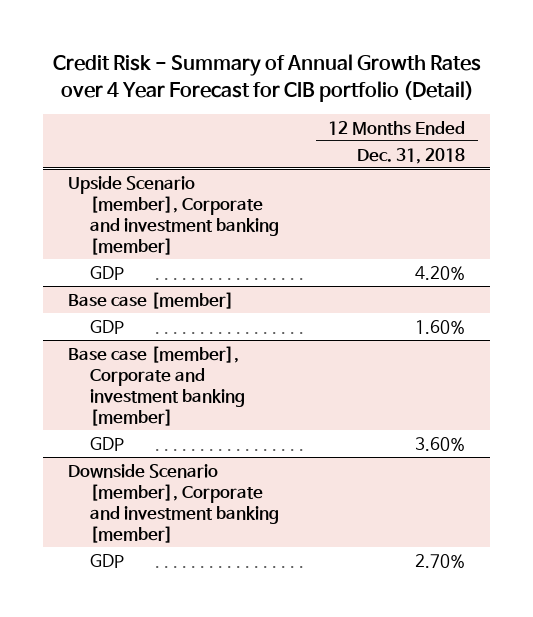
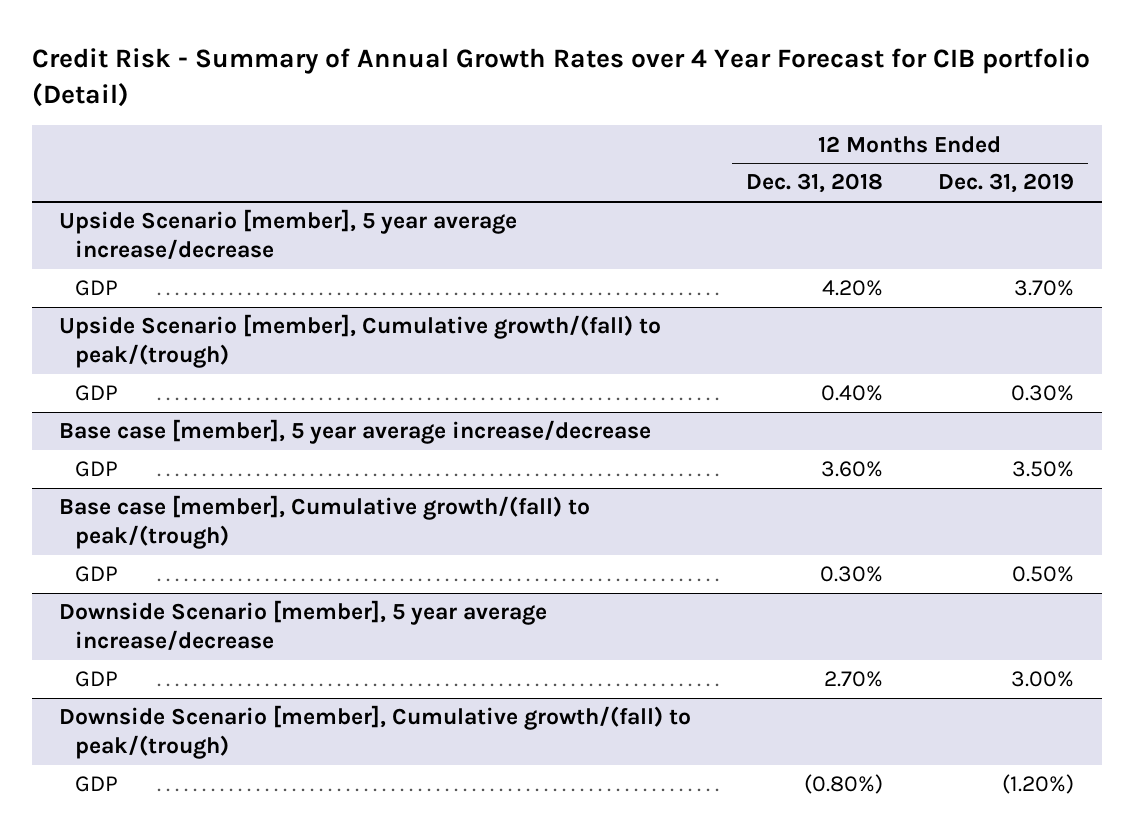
none -> [938,173,1075,194] Dec. 31, 2019
[68,175,279,256] Upside Scenario [member], Corporate and investment banking [member] -> none
none -> [59,209,518,260] Upside Scenario [member], 5 year average increase/decrease
[68,291,235,309] Base case [member] -> none
[68,345,245,427] Base case [member], Corporate and investment banking [member] -> none
none -> [59,314,662,369] Upside Scenario [member], Cumulative growth/(fall) to peak/(trough)
[415,319,466,334] 1.60% -> [821,385,884,402] 0.40%
none -> [59,419,652,445] Base case [member], 5 year average increase/decrease
[68,463,279,544] Downside Scenario [member], Corporate and investment banking [member] -> none
none -> [59,495,591,550] Base case [member], Cumulative growth/(fall) to peak/(trough)
none -> [75,566,119,583] GDP
none -> [59,600,548,651] Downside Scenario [member], 5 year average increase/decrease
none -> [59,705,692,760] Downside Scenario [member], Cumulative growth/(fall) to peak/(trough)
none -> [75,776,119,793] GDP

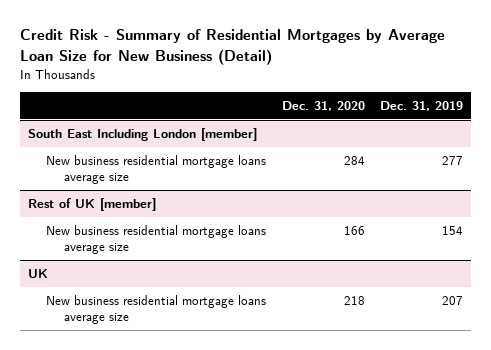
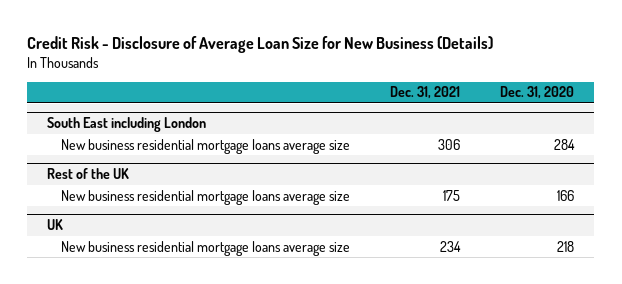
[19,29,445,65] Credit Risk - Summary of Residential Mortgages by Average Loan Size for New Business (Detail) -> [27,35,494,53] Credit Risk - Disclosure of Average Loan Size for New Business (Details)
[380,100,464,111] Dec. 31, 2019 -> none
none -> [390,86,461,100] Dec. 31, 2021
[27,128,257,142] South East Including London [member] -> [47,117,207,133] South East including London
[27,198,156,212] Rest of UK [member] -> [47,168,130,180] Rest of the UK

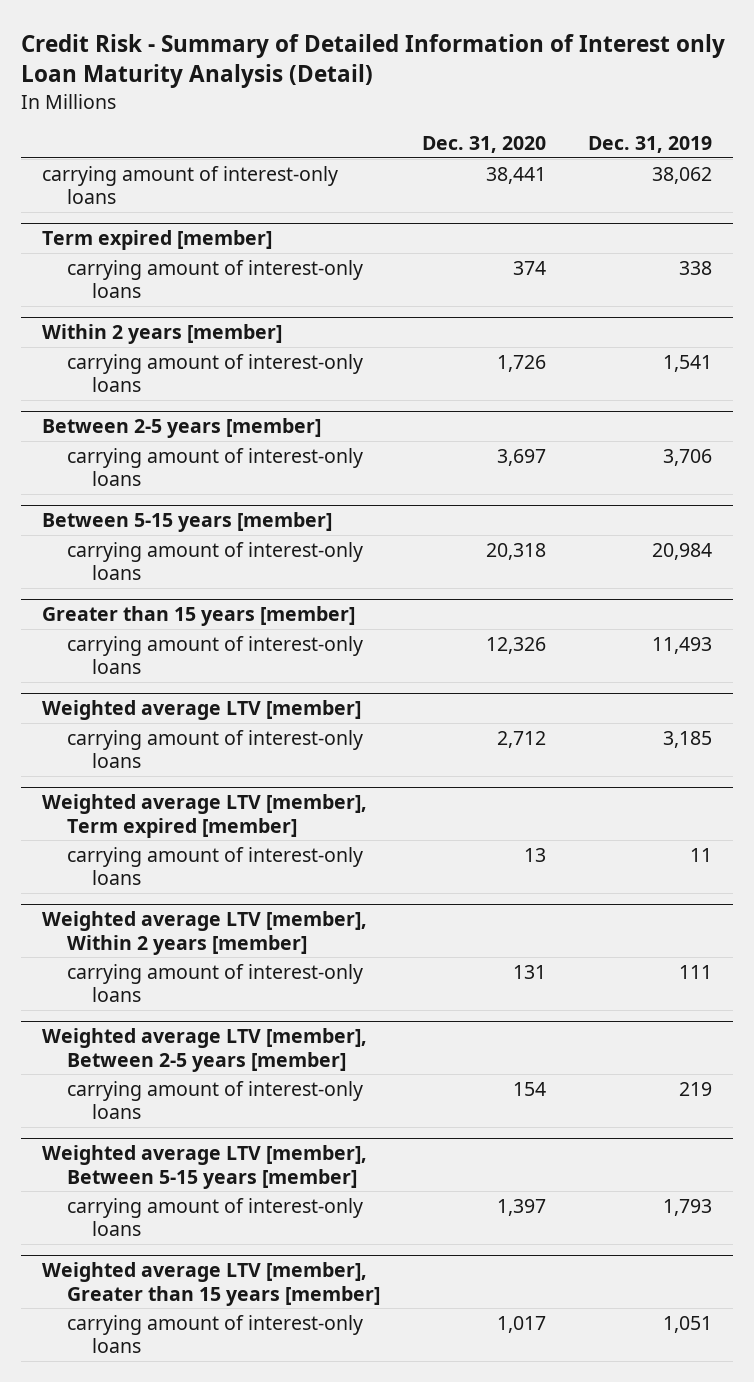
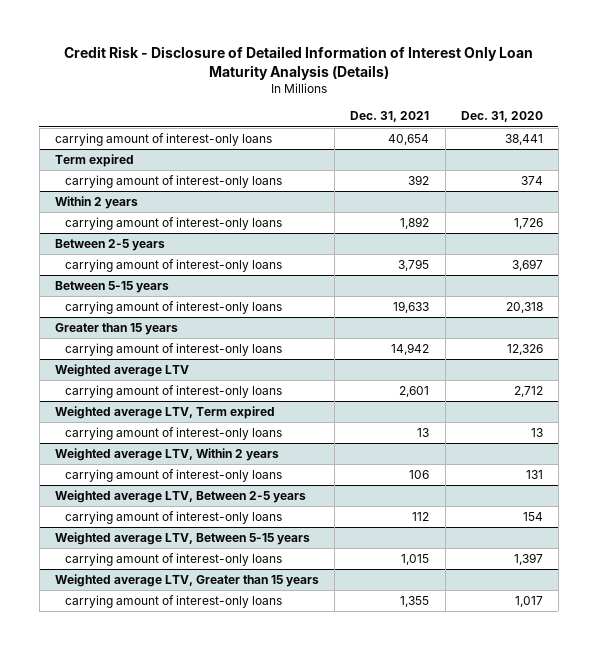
[21,33,726,89] Credit Risk - Summary of Detailed Information of Interest only Loan Maturity Analysis (Detail) -> [63,46,533,80] Credit Risk - Disclosure of Detailed Information of Interest Only Loan Maturity Analysis (Details)
[588,136,713,154] Dec. 31, 2019 -> none
none -> [350,111,430,123] Dec. 31, 2021
[42,230,273,251] Term expired [member] -> [55,154,135,168] Term expired
[42,324,283,345] Within 2 years [member] -> [55,196,139,210] Within 2 years
[42,418,322,439] Between 2-5 years [member] -> [55,239,166,252] Between 2-5 years
[42,512,333,533] Between 5-15 years [member] -> [55,281,170,294] Between 5-15 years
[42,606,356,627] Greater than 15 years [member] -> [55,323,179,336] Greater than 15 years
[42,700,362,721] Weighted average LTV [member] -> [55,364,190,378] Weighted average LTV
[42,794,368,838] Weighted average LTV [member], Term expired [member] -> [55,406,276,420] Weighted average LTV, Term expired
[42,911,368,955] Weighted average LTV [member], Within 2 years [member] -> [55,448,280,462] Weighted average LTV, Within 2 years
[42,1028,368,1072] Weighted average LTV [member], Between 2-5 years [member] -> [55,490,307,504] Weighted average LTV, Between 2-5 years
[42,1145,368,1189] Weighted average LTV [member], Between 5-15 years [member] -> [55,532,311,546] Weighted average LTV, Between 5-15 years
[42,1262,381,1306] Weighted average LTV [member], Greater than 15 years [member] -> [55,574,320,588] Weighted average LTV, Greater than 15 years

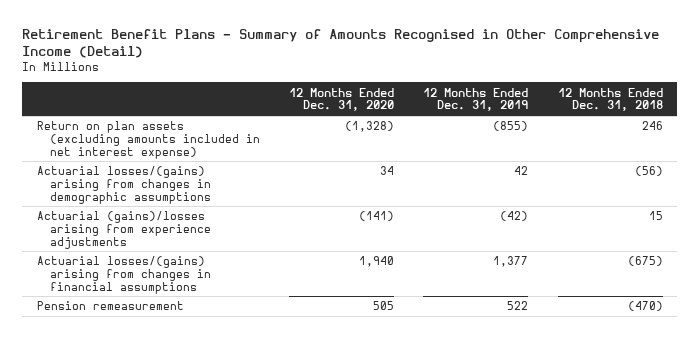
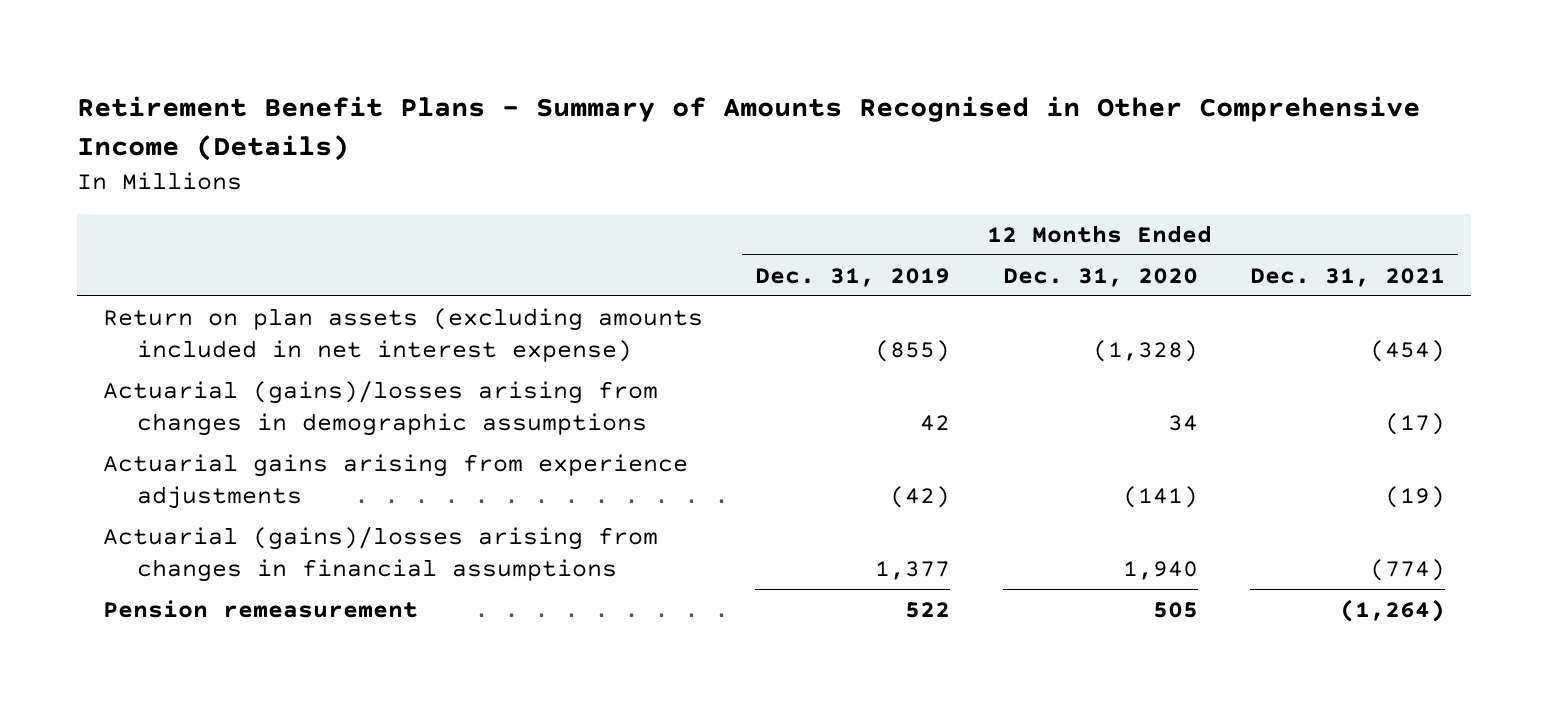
[22,29,660,59] Retirement Benefit Plans - Summary of Amounts Recognised in Other Comprehensive Income (Detail) -> [77,96,1421,162] Retirement Benefit Plans - Summary of Amounts Recognised in Other Comprehensive Income (Details)
[557,87,663,112] 12 Months Ended Dec. 31, 2018 -> none
none -> [1249,267,1445,287] Dec. 31, 2021
[36,166,211,204] Actuarial losses/(gains) arising from changes in demographic assumptions -> [103,379,659,437] Actuarial (gains)/losses arising from changes in demographic assumptions
[36,211,211,249] Actuarial (gains)/losses arising from experience adjustments -> [103,453,689,510] Actuarial gains arising from experience adjustments
[36,256,211,294] Actuarial losses/(gains) arising from changes in financial assumptions -> [103,525,659,583] Actuarial (gains)/losses arising from changes in financial assumptions

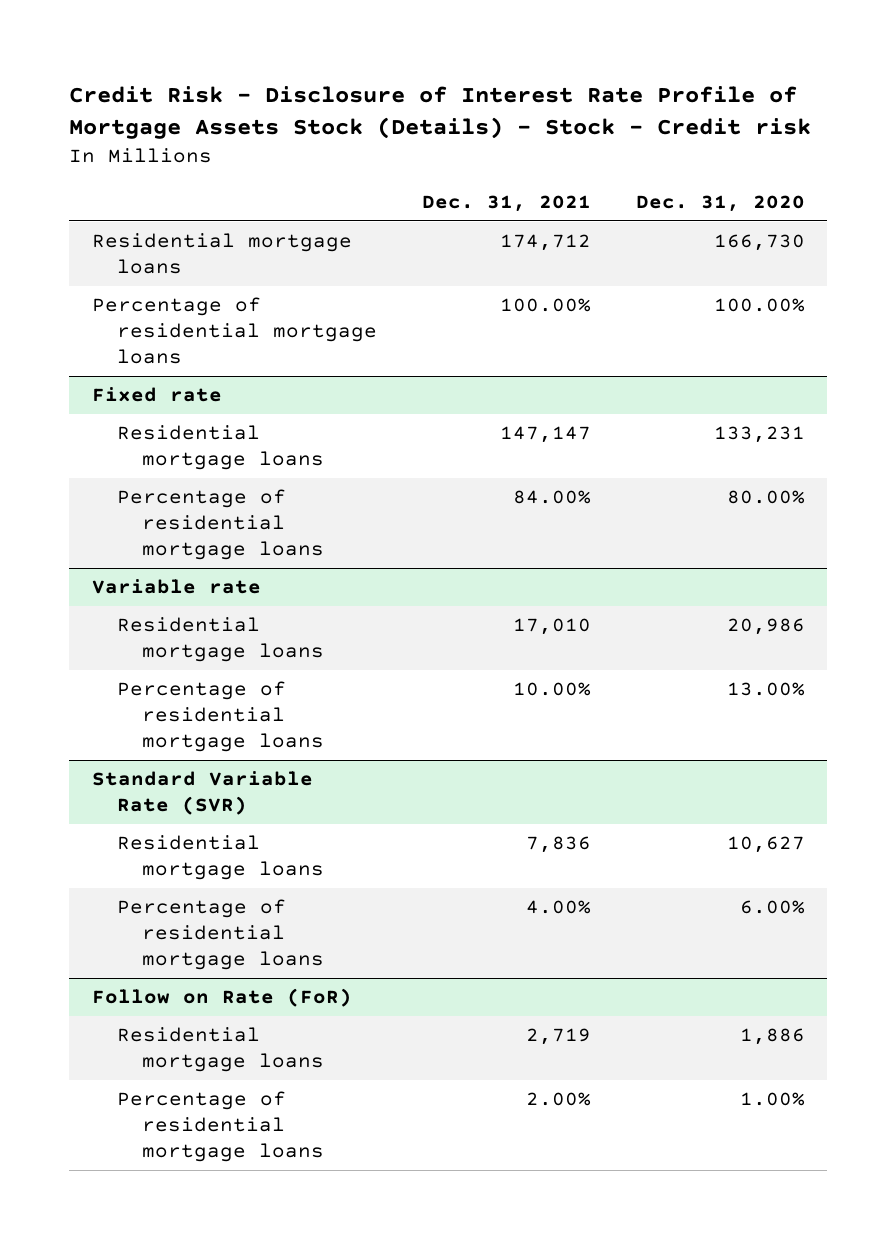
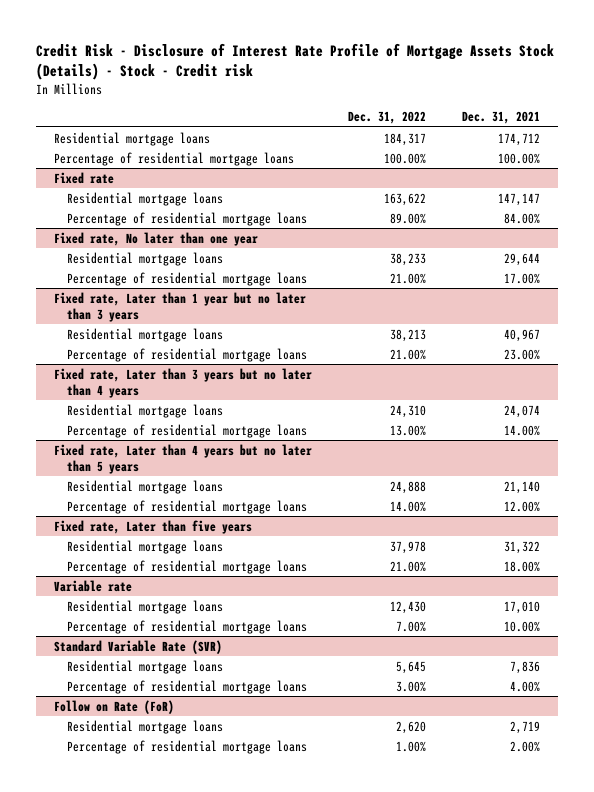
[635,194,805,212] Dec. 31, 2020 -> none
none -> [347,111,426,125] Dec. 31, 2022
none -> [53,231,258,246] Fixed rate, No later than one year
none -> [66,251,223,266] Residential mortgage loans
none -> [66,271,307,286] Percentage of residential mortgage loans
none -> [53,291,306,322] Fixed rate, Later than 1 year but no later than 3 years
none -> [66,327,223,342] Residential mortgage loans
none -> [66,347,307,362] Percentage of residential mortgage loans
none -> [53,367,312,398] Fixed rate, Later than 3 years but no later than 4 years
none -> [66,403,223,418] Residential mortgage loans
none -> [66,423,307,438] Percentage of residential mortgage loans
none -> [53,443,312,474] Fixed rate, Later than 4 years but no later than 5 years
none -> [66,479,223,494] Residential mortgage loans
none -> [66,499,307,514] Percentage of residential mortgage loans
none -> [53,519,252,534] Fixed rate, Later than five years
none -> [66,539,223,554] Residential mortgage loans
none -> [66,559,307,574] Percentage of residential mortgage loans

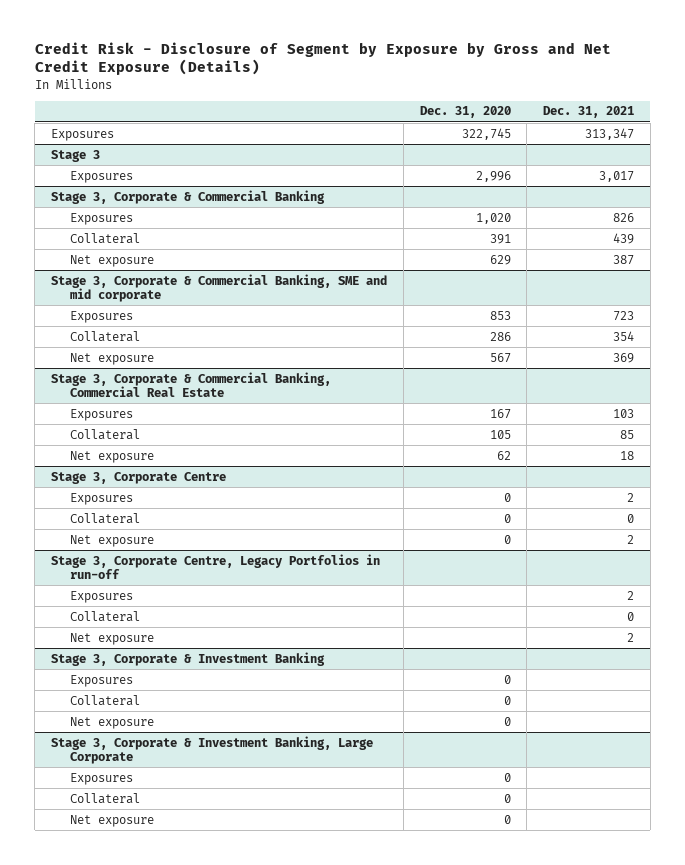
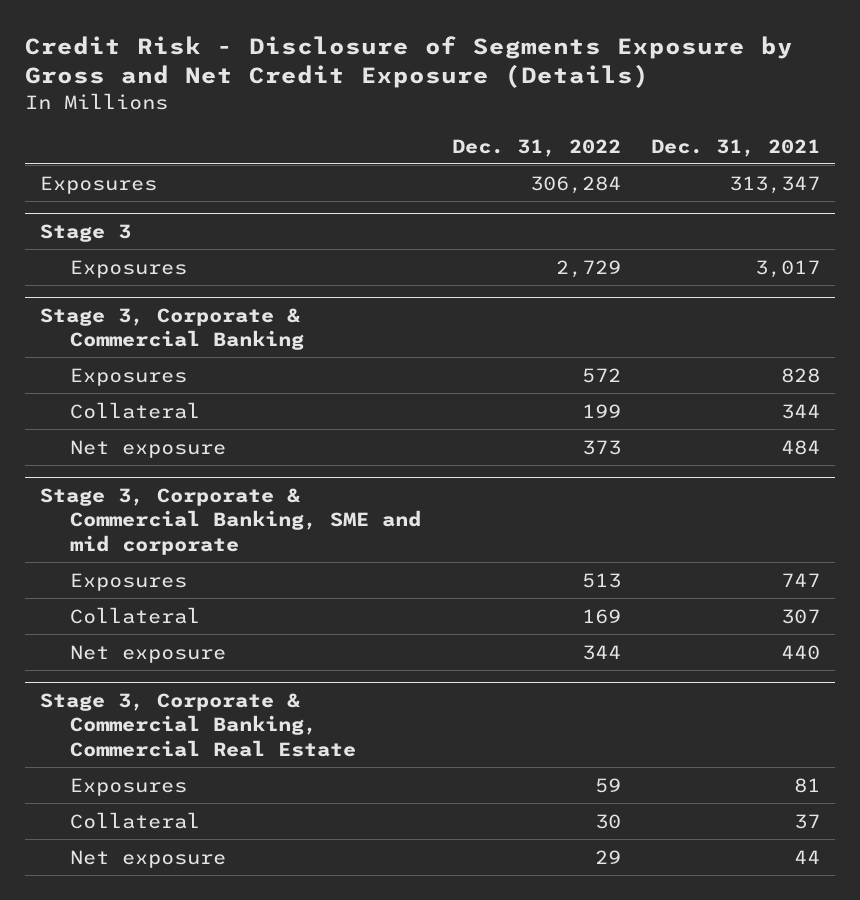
[34,41,611,76] Credit Risk - Disclosure of Segment by Exposure by Gross and Net Credit Exposure (Details) -> [24,35,793,89] Credit Risk - Disclosure of Segments Exposure by Gross and Net Credit Exposure (Details)
[419,106,511,119] Dec. 31, 2020 -> none
none -> [451,138,621,157] Dec. 31, 2022
[613,212,635,222] 826 -> [781,367,821,383] 828
[613,232,635,244] 439 -> [781,403,821,419] 344
[613,254,635,265] 387 -> [781,439,821,455] 484
[613,310,635,321] 723 -> [781,572,821,587] 747
[613,330,635,341] 354 -> [781,608,821,624] 307
[613,352,635,363] 369 -> [781,644,821,660] 440
[51,471,227,484] Stage 3, Corporate Centre -> none
[70,492,134,505] Exposures -> none
[70,512,141,524] Collateral -> none
[70,534,155,547] Net exposure -> none
[51,553,381,579] Stage 3, Corporate Centre, Legacy Portfolios in run-off -> none
[70,590,134,603] Exposures -> none
[70,610,141,622] Collateral -> none
[70,632,155,645] Net exposure -> none
[51,651,326,666] Stage 3, Corporate & Investment Banking -> none
[70,674,134,687] Exposures -> none
[70,694,141,706] Collateral -> none
[70,716,155,729] Net exposure -> none
[51,735,374,764] Stage 3, Corporate & Investment Banking, Large Corporate -> none
[70,772,134,785] Exposures -> none
[70,792,141,804] Collateral -> none
[70,814,155,827] Net exposure -> none
[613,408,635,418] 103 -> [794,777,821,793] 81
[620,429,635,439] 85 -> [794,813,821,829] 37
[620,450,635,460] 18 -> [794,849,821,864] 44

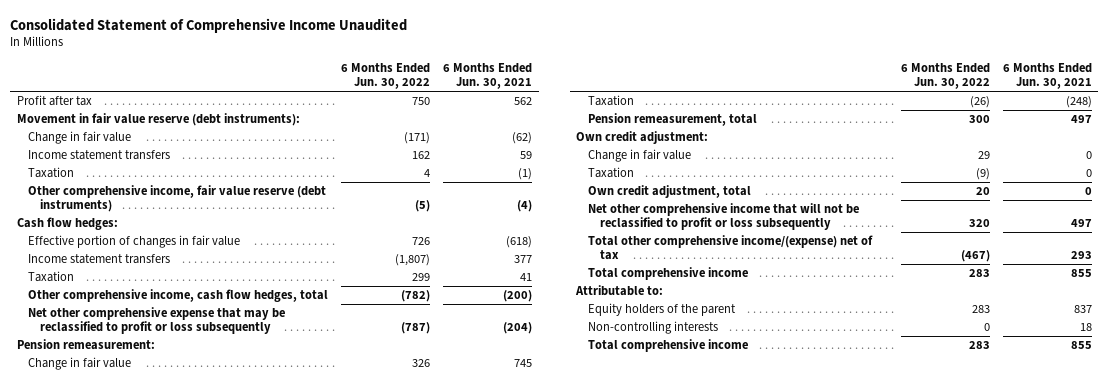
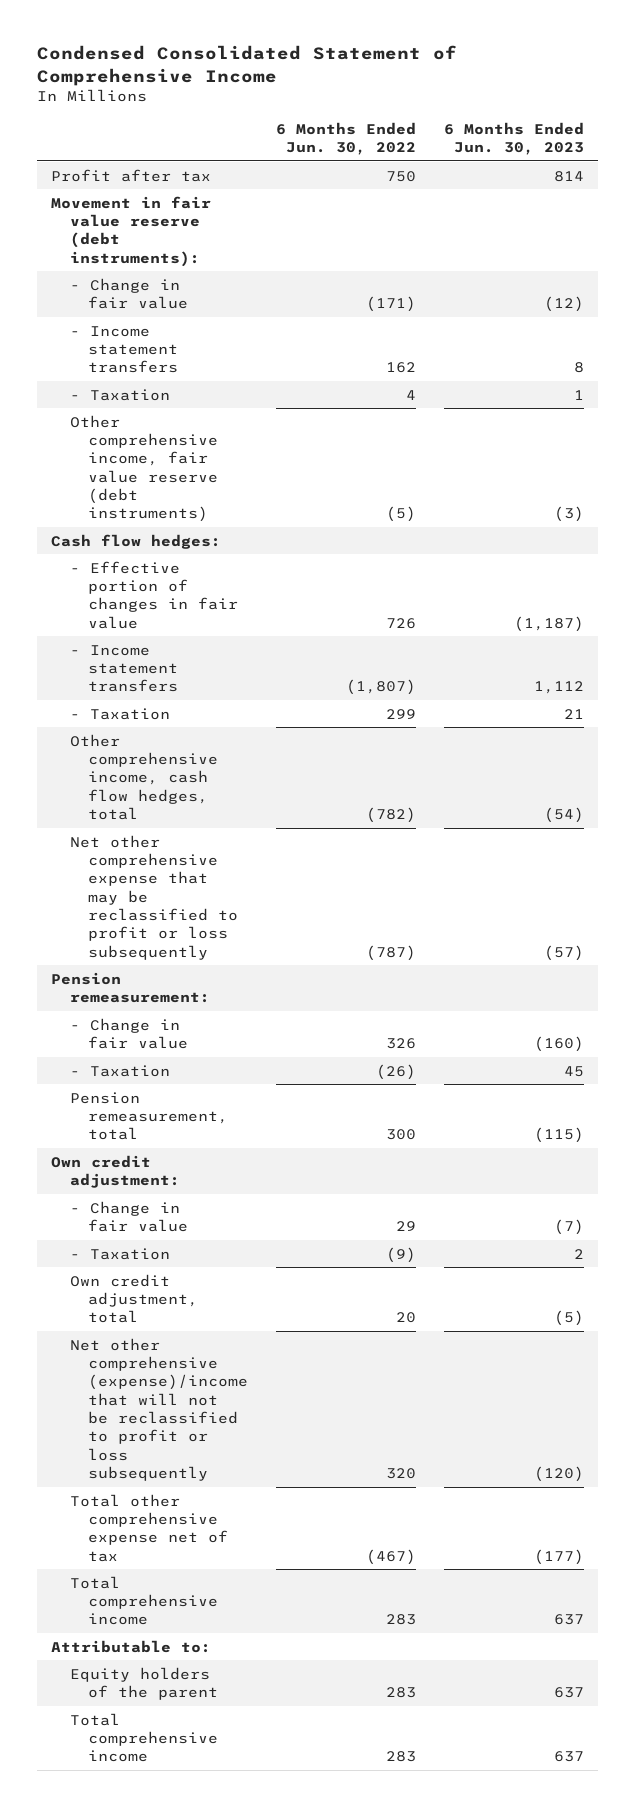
[10,17,408,33] Consolidated Statement of Comprehensive Income Unaudited -> [37,45,458,86] Condensed Consolidated Statement of Comprehensive Income
[443,62,533,90] 6 Months Ended Jun. 30, 2021 -> none
none -> [444,121,585,156] 6 Months Ended Jun. 30, 2023
[28,131,132,145] Change in fair value -> [69,277,189,310] - Change in fair value
[28,150,171,161] Income statement transfers -> [69,325,179,374] - Income statement transfers
[28,167,75,179] Taxation -> [69,388,170,401] - Taxation
[28,235,241,249] Effective portion of changes in fair value -> [69,560,239,629] - Effective portion of changes in fair value
[28,254,171,265] Income statement transfers -> [69,644,179,693] - Income statement transfers
[28,271,75,283] Taxation -> [69,707,170,720] - Taxation
[28,357,132,371] Change in fair value -> [69,1017,189,1050] - Change in fair value
[587,95,634,107] Taxation -> [69,1064,170,1077] - Taxation
[587,149,691,163] Change in fair value -> [69,1200,189,1233] - Change in fair value
[587,167,634,179] Taxation -> [69,1247,170,1260] - Taxation
[587,203,859,231] Net other comprehensive income that will not be reclassified to profit or loss subsequently -> [69,1337,249,1482] Net other comprehensive (expense)/income that will not be reclassified to profit or loss subsequently
[587,235,873,261] Total other comprehensive income/(expense) net of tax -> [69,1493,229,1562] Total other comprehensive expense net of tax
[587,321,718,335] Non-controlling interests -> none

